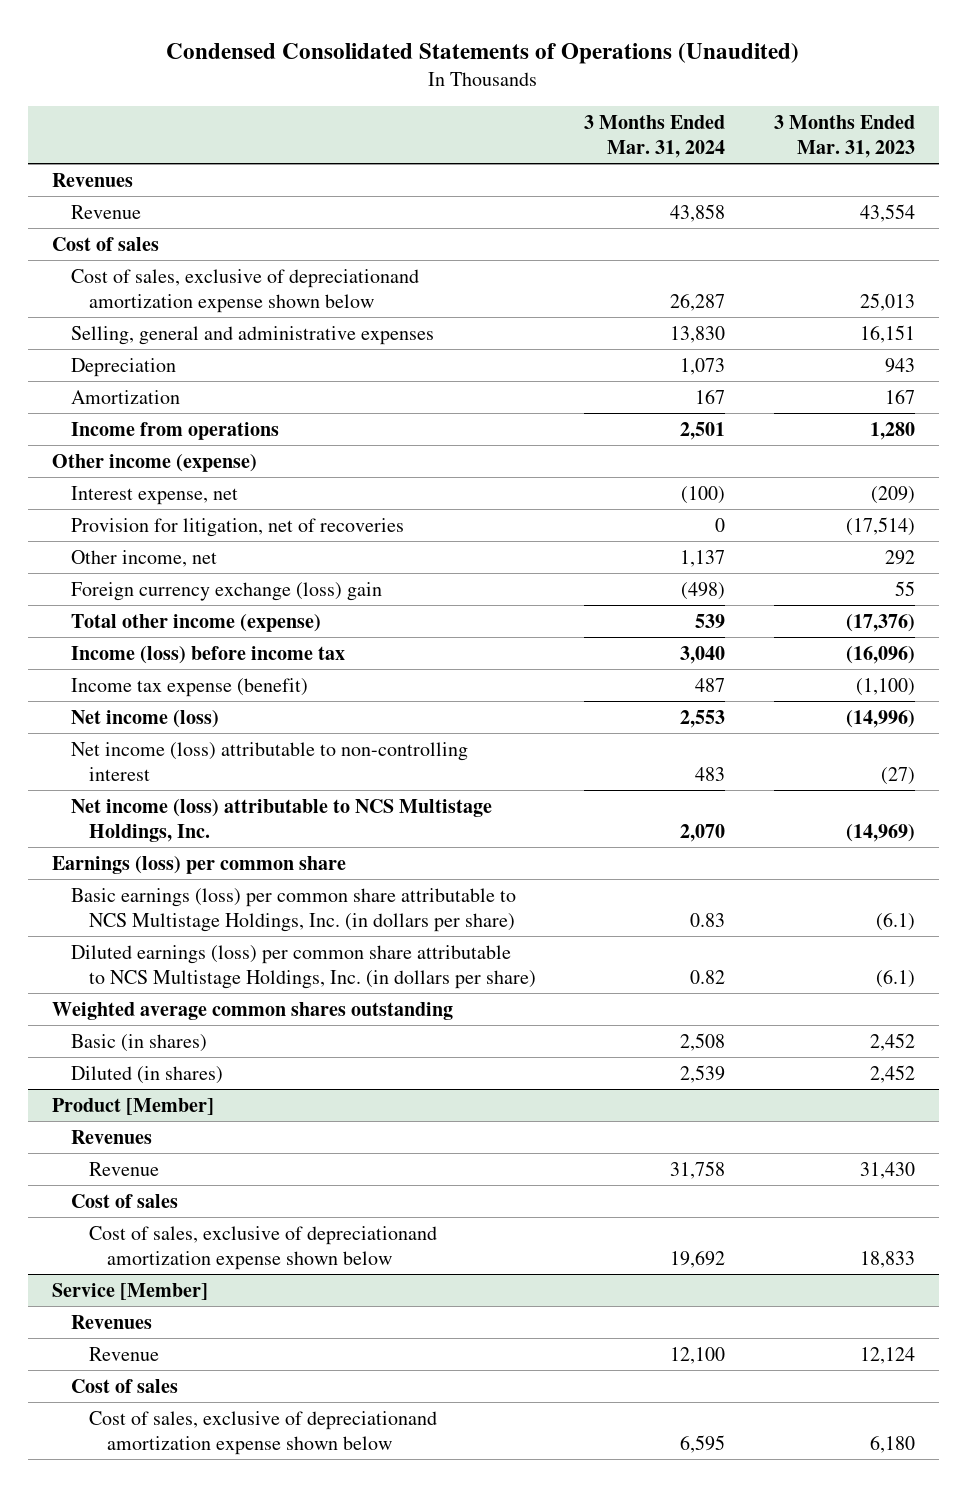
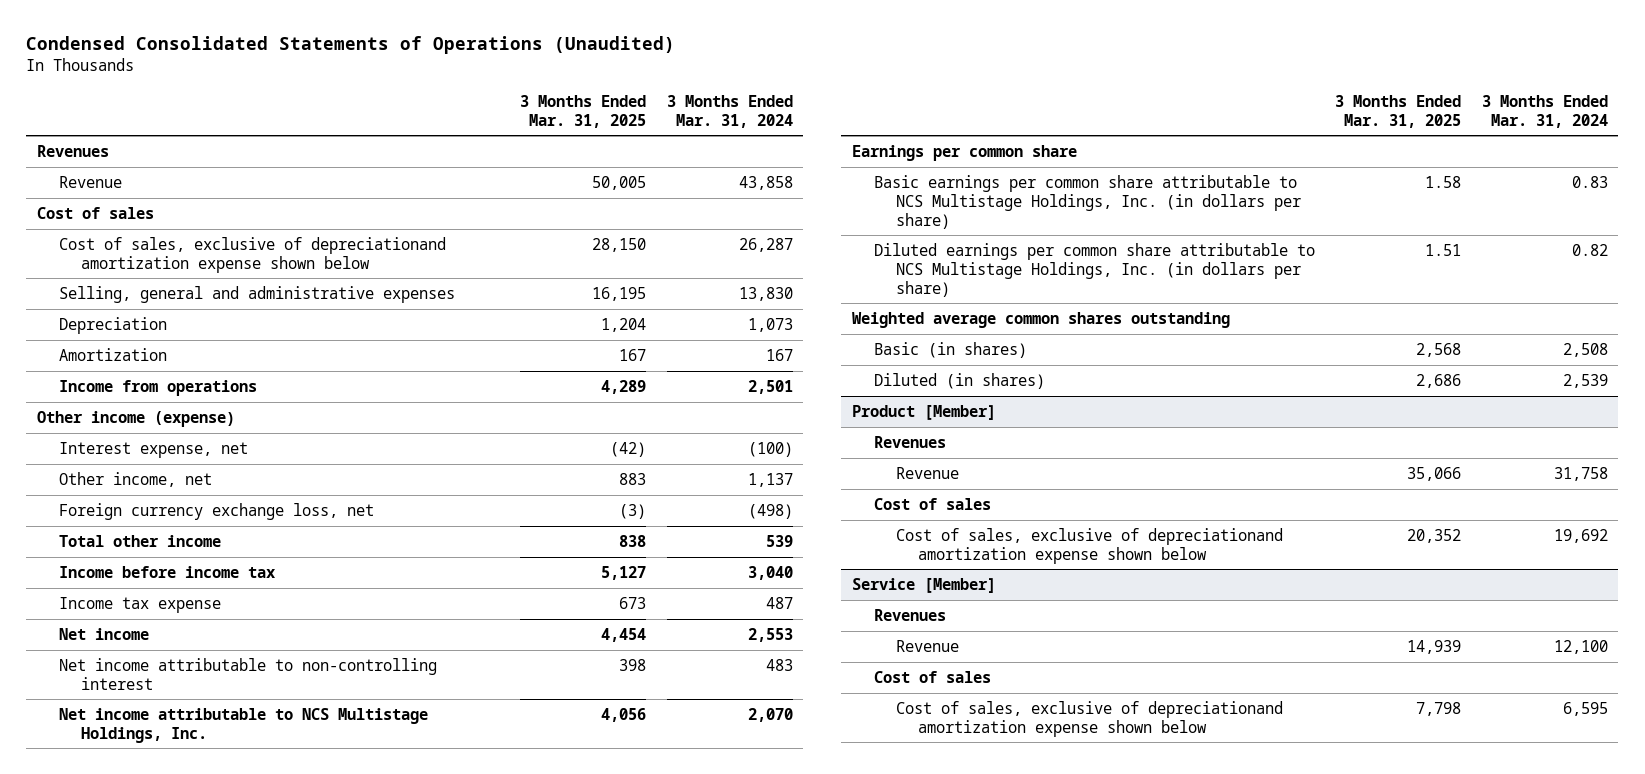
[773,115,915,158] 3 Months Ended Mar. 31, 2023 -> none
none -> [520,94,647,128] 3 Months Ended Mar. 31, 2025
[70,517,404,537] Provision for litigation, net of recoveries -> none
[70,581,382,601] Foreign currency exchange (loss) gain -> [58,502,374,520] Foreign currency exchange loss, net
[70,613,321,632] Total other income (expense) -> [58,534,221,547] Total other income
[70,645,345,664] Income (loss) before income tax -> [58,565,275,578] Income before income tax
[70,677,308,697] Income tax expense (benefit) -> [58,596,221,613] Income tax expense
[70,709,219,728] Net income (loss) -> [58,627,149,640] Net income
[70,741,468,781] Net income (loss) attributable to non-controlling interest -> [58,657,437,690] Net income attributable to non-controlling interest
[70,798,492,842] Net income (loss) attributable to NCS Multistage Holdings, Inc. -> [58,707,428,743] Net income attributable to NCS Multistage Holdings, Inc.
[52,855,347,874] Earnings (loss) per common share -> [851,144,1077,161] Earnings per common share
[70,887,516,932] Basic earnings (loss) per common share attributable to NCS Multistage Holdings, Inc. (in dollars per share) -> [873,174,1301,229] Basic earnings per common share attributable to NCS Multistage Holdings, Inc. (in dollars per share)
[70,944,537,989] Diluted earnings (loss) per common share attributable to NCS Multistage Holdings, Inc. (in dollars per share) -> [873,242,1315,297] Diluted earnings per common share attributable to NCS Multistage Holdings, Inc. (in dollars per share)

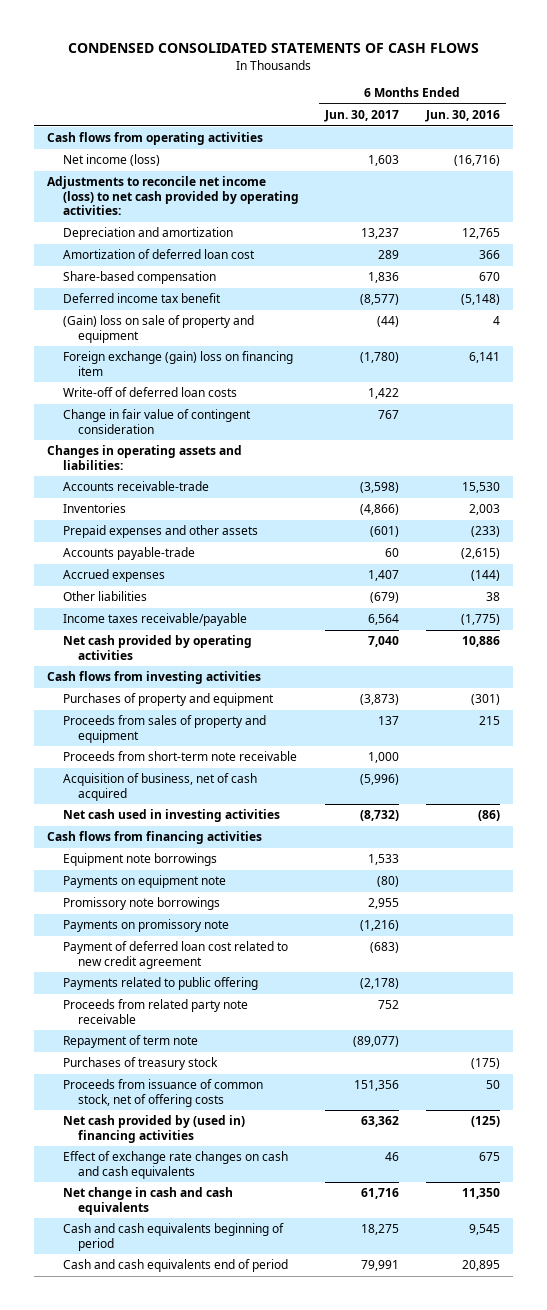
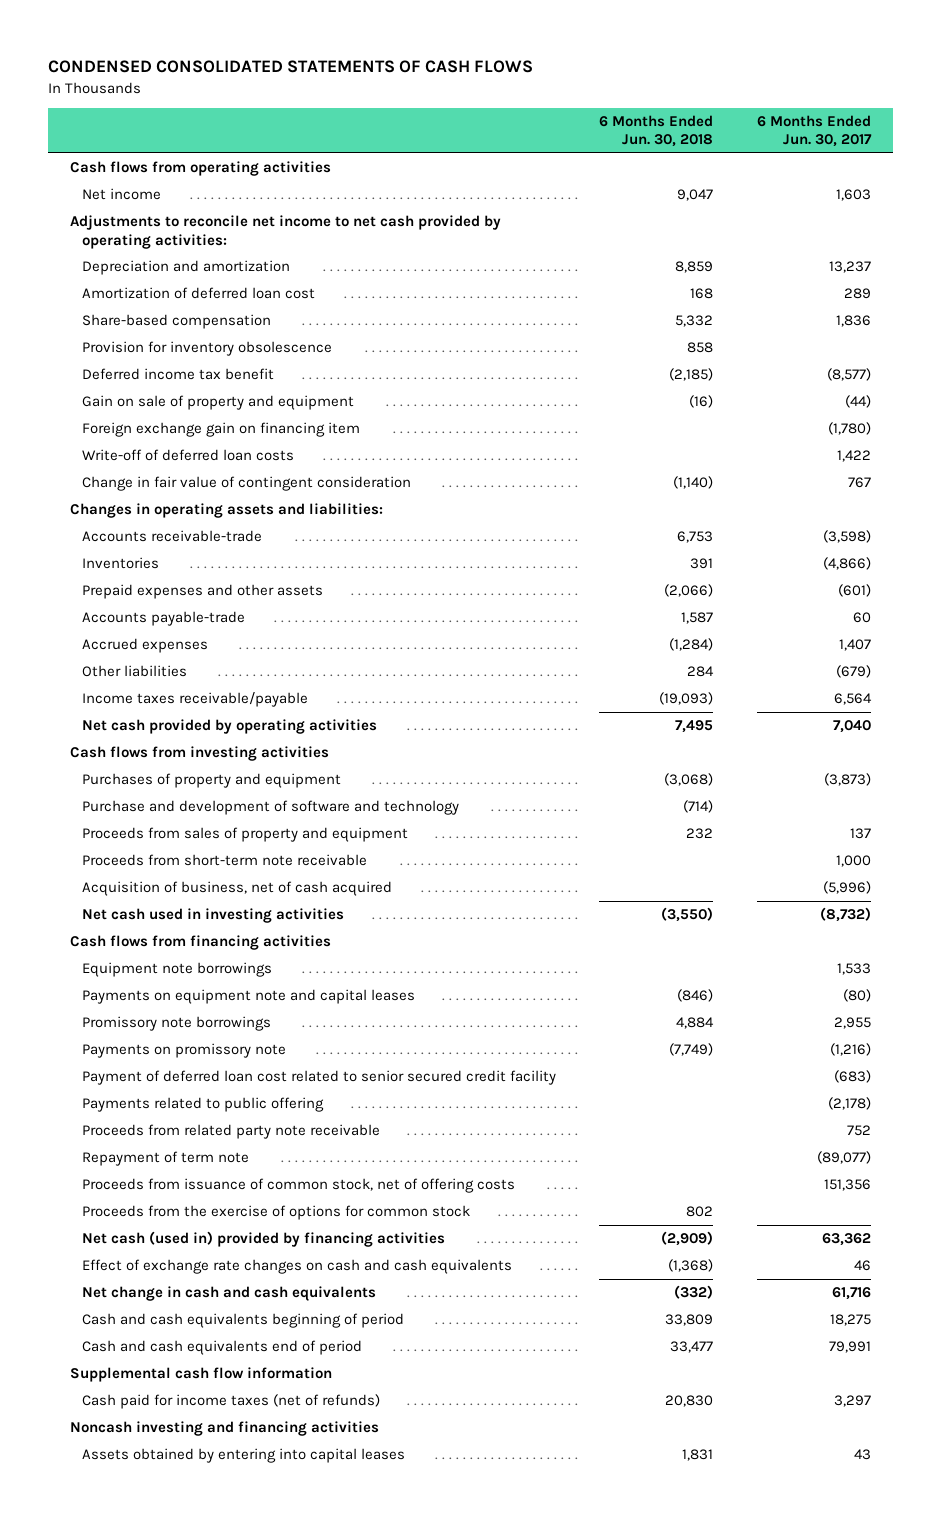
[424,109,500,122] Jun. 30, 2016 -> none
none -> [599,114,714,148] 6 Months Ended Jun. 30, 2018
[62,154,160,167] Net income (loss) -> [81,188,161,201] Net income
[47,176,299,216] Adjustments to reconcile net income (loss) to net cash provided by operating activities: -> [70,215,502,249] Adjustments to reconcile net income to net cash provided by operating activities:
none -> [81,341,332,357] Provision for inventory obsolescence
[62,315,254,343] (Gain) loss on sale of property and equipment -> [81,395,354,411] Gain on sale of property and equipment
[62,351,293,376] Foreign exchange (gain) loss on financing item -> [81,422,360,438] Foreign exchange gain on financing item
none -> [81,800,459,816] Purchase and development of software and technology
[62,875,226,889] Payments on equipment note -> [81,989,415,1005] Payments on equipment note and capital leases
[62,941,288,969] Payment of deferred loan cost related to new credit agreement -> [81,1070,556,1086] Payment of deferred loan cost related to senior secured credit facility
[62,1057,218,1071] Purchases of treasury stock -> none
none -> [81,1205,470,1221] Proceeds from the exercise of options for common stock
[62,1115,245,1143] Net cash provided by (used in) financing activities -> [81,1231,445,1248] Net cash (used in) provided by financing activities
none -> [70,1367,333,1383] Supplemental cash flow information
none -> [81,1394,380,1410] Cash paid for income taxes (net of refunds)
none -> [70,1421,380,1437] Noncash investing and financing activities
none -> [81,1448,405,1464] Assets obtained by entering into capital leases

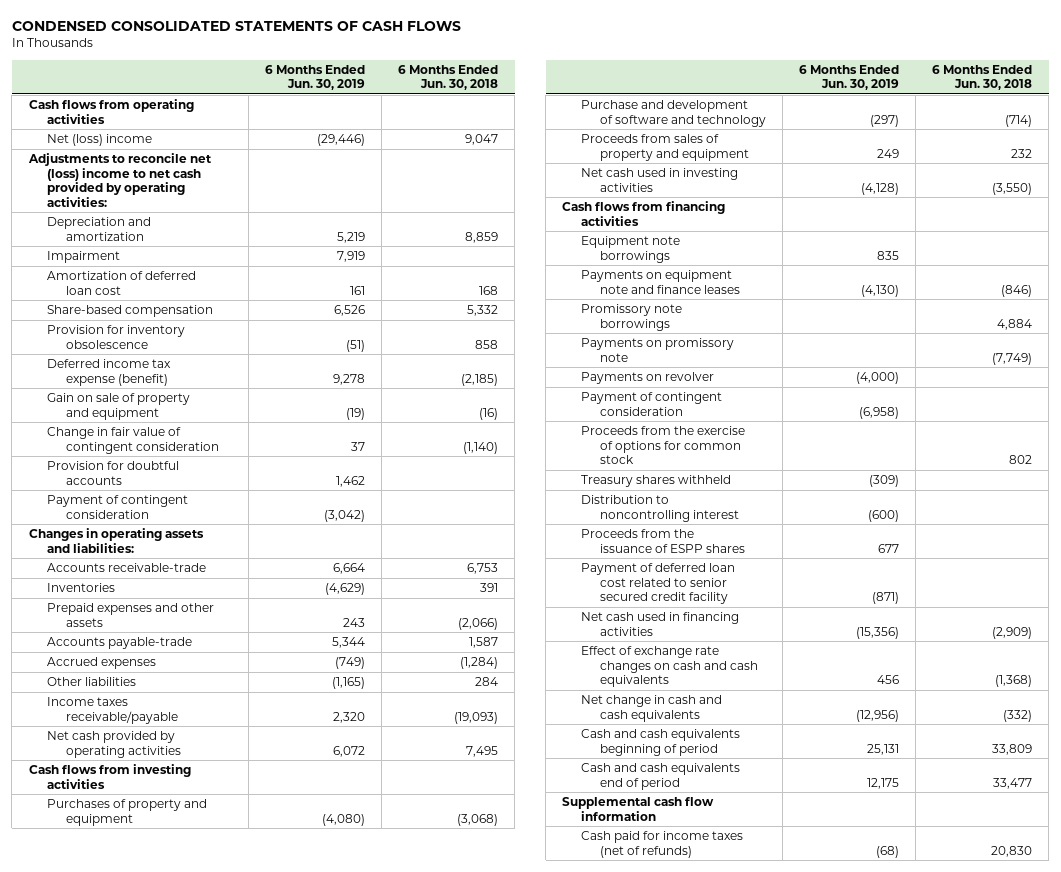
[757,114,873,148] 6 Months Ended Jun. 30, 2017 -> none
none -> [265,64,366,91] 6 Months Ended Jun. 30, 2019
[81,188,161,201] Net income -> [47,134,153,147] Net (loss) income
[70,215,502,249] Adjustments to reconcile net income to net cash provided by operating activities: -> [27,153,212,207] Adjustments to reconcile net (loss) income to net cash provided by operating activities:
none -> [47,251,121,264] Impairment
[81,368,274,381] Deferred income tax benefit -> [47,359,172,386] Deferred income tax expense (benefit)
[81,422,360,438] Foreign exchange gain on financing item -> none
[81,449,294,462] Write-off of deferred loan costs -> none
none -> [47,461,180,485] Provision for doubtful accounts
none -> [47,495,189,519] Payment of contingent consideration
[81,854,367,867] Proceeds from short-term note receivable -> none
[81,881,392,897] Acquisition of business, net of cash acquired -> none
[81,989,415,1005] Payments on equipment note and capital leases -> [580,270,740,294] Payments on equipment note and finance leases
[81,1097,324,1113] Payments related to public offering -> none
[81,1124,380,1140] Proceeds from related party note receivable -> none
[81,1151,249,1167] Repayment of term note -> none
[81,1178,515,1194] Proceeds from issuance of common stock, net of offering costs -> none
none -> [580,372,714,385] Payments on revolver
none -> [580,392,722,416] Payment of contingent consideration
none -> [580,475,731,488] Treasury shares withheld
none -> [580,495,739,522] Distribution to noncontrolling interest
none -> [580,529,745,553] Proceeds from the issuance of ESPP shares
[81,1070,556,1086] Payment of deferred loan cost related to senior secured credit facility -> [580,563,735,605] Payment of deferred loan cost related to senior secured credit facility
[81,1231,445,1248] Net cash (used in) provided by financing activities -> [580,612,739,636] Net cash used in financing activities
[70,1421,380,1437] Noncash investing and financing activities -> none
[81,1448,405,1464] Assets obtained by entering into capital leases -> none

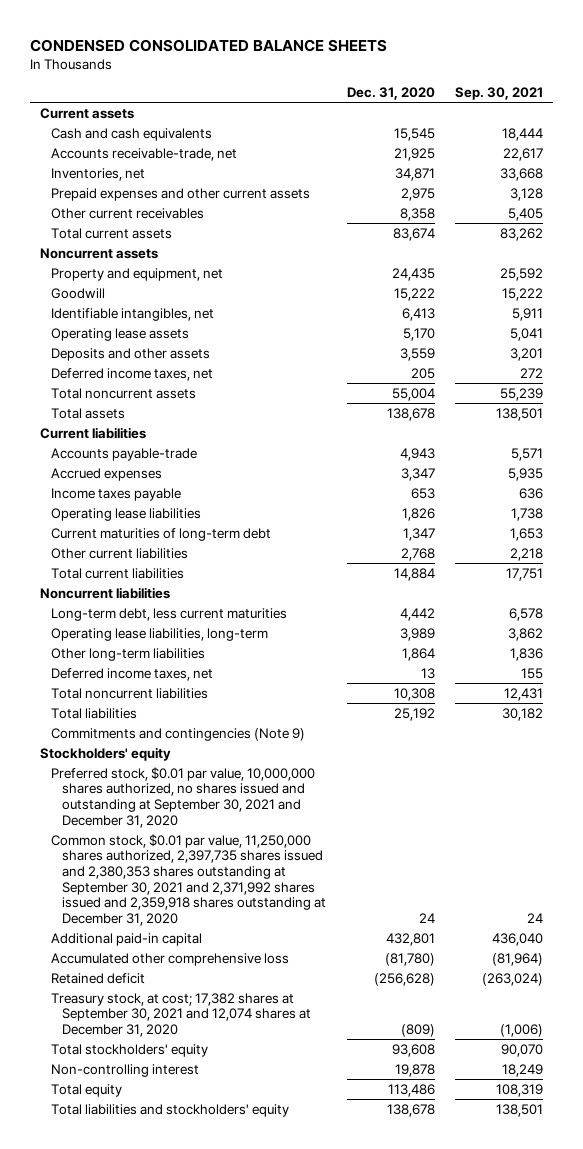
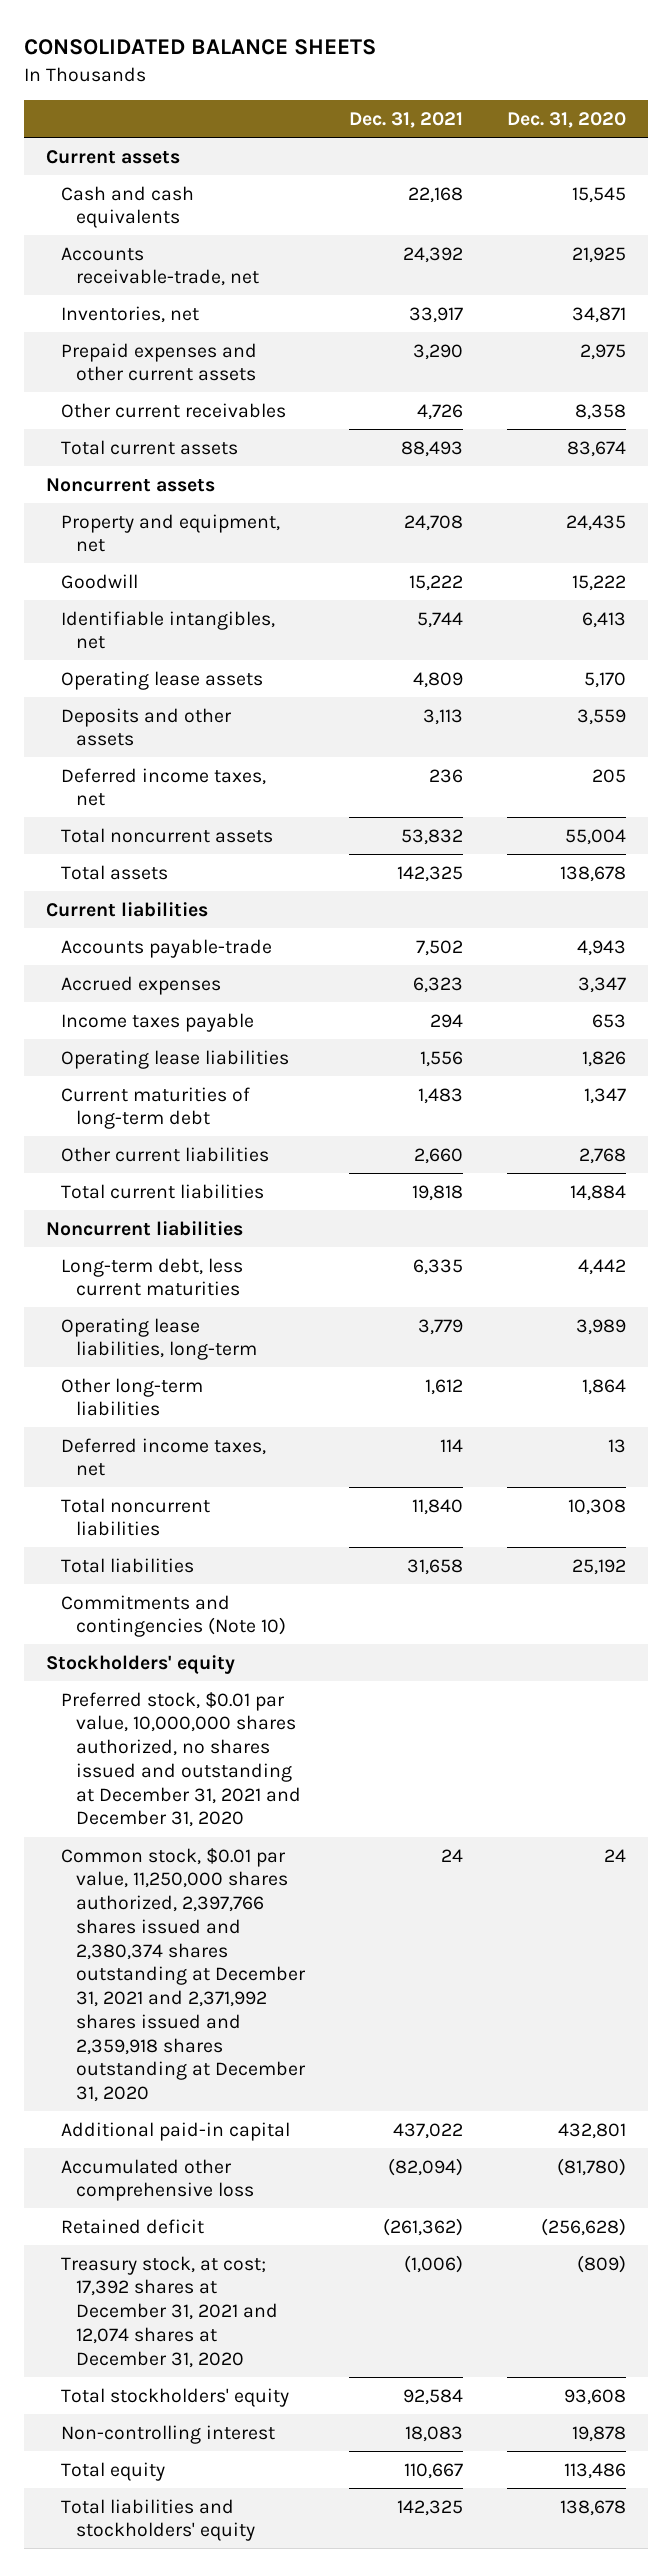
[29,38,387,52] CONDENSED CONSOLIDATED BALANCE SHEETS -> [23,39,376,56] CONSOLIDATED BALANCE SHEETS
[455,87,544,101] Sep. 30, 2021 -> none
none -> [348,112,463,129] Dec. 31, 2021
[51,727,306,741] Commitments and contingencies (Note 9) -> [60,1594,287,1638] Commitments and contingencies (Note 10)
[51,766,316,828] Preferred stock, $0.01 par value, 10,000,000 shares authorized, no shares issued and outstanding at September 30, 2021 and December 31, 2020 -> [60,1691,302,1828] Preferred stock, $0.01 par value, 10,000,000 shares authorized, no shares issued and outstanding at December 31, 2021 and December 31, 2020
[51,833,327,926] Common stock, $0.01 par value, 11,250,000 shares authorized, 2,397,735 shares issued and 2,380,353 shares outstanding at September 30, 2021 and 2,371,992 shares issued and 2,359,918 shares outstanding at December 31, 2020 -> [60,1847,307,2103] Common stock, $0.01 par value, 11,250,000 shares authorized, 2,397,766 shares issued and 2,380,374 shares outstanding at December 31, 2021 and 2,371,992 shares issued and 2,359,918 shares outstanding at December 31, 2020
[51,992,312,1038] Treasury stock, at cost; 17,382 shares at September 30, 2021 and 12,074 shares at December 31, 2020 -> [60,2255,279,2368] Treasury stock, at cost; 17,392 shares at December 31, 2021 and 12,074 shares at December 31, 2020

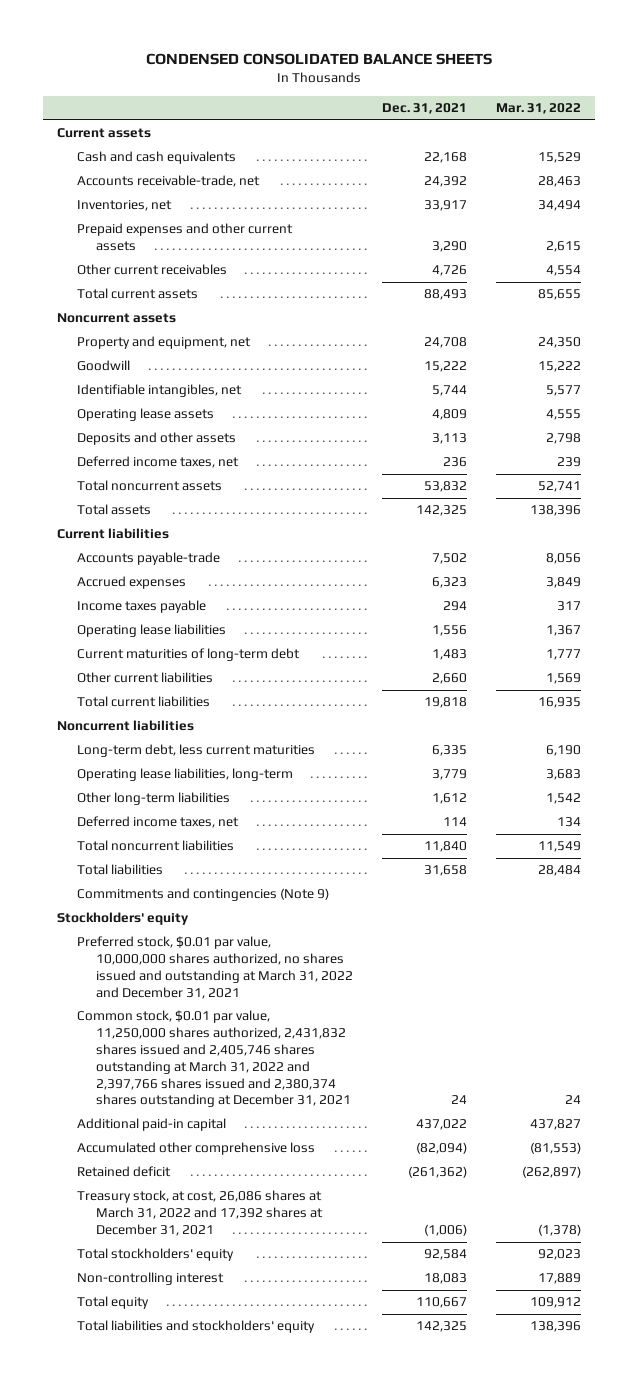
[23,39,376,56] CONSOLIDATED BALANCE SHEETS -> [145,52,492,65] CONDENSED CONSOLIDATED BALANCE SHEETS
[506,112,626,129] Dec. 31, 2020 -> none
none -> [495,103,581,115] Mar. 31, 2022
[60,1594,287,1638] Commitments and contingencies (Note 10) -> [76,888,329,902] Commitments and contingencies (Note 9)
[60,1691,302,1828] Preferred stock, $0.01 par value, 10,000,000 shares authorized, no shares issued and outstanding at December 31, 2021 and December 31, 2020 -> [76,936,353,999] Preferred stock, $0.01 par value, 10,000,000 shares authorized, no shares issued and outstanding at March 31, 2022 and December 31, 2021
[60,1847,307,2103] Common stock, $0.01 par value, 11,250,000 shares authorized, 2,397,766 shares issued and 2,380,374 shares outstanding at December 31, 2021 and 2,371,992 shares issued and 2,359,918 shares outstanding at December 31, 2020 -> [76,1010,351,1108] Common stock, $0.01 par value, 11,250,000 shares authorized, 2,431,832 shares issued and 2,405,746 shares outstanding at March 31, 2022 and 2,397,766 shares issued and 2,380,374 shares outstanding at December 31, 2021
[60,2255,279,2368] Treasury stock, at cost; 17,392 shares at December 31, 2021 and 12,074 shares at December 31, 2020 -> [76,1190,323,1236] Treasury stock, at cost, 26,086 shares at March 31, 2022 and 17,392 shares at December 31, 2021

